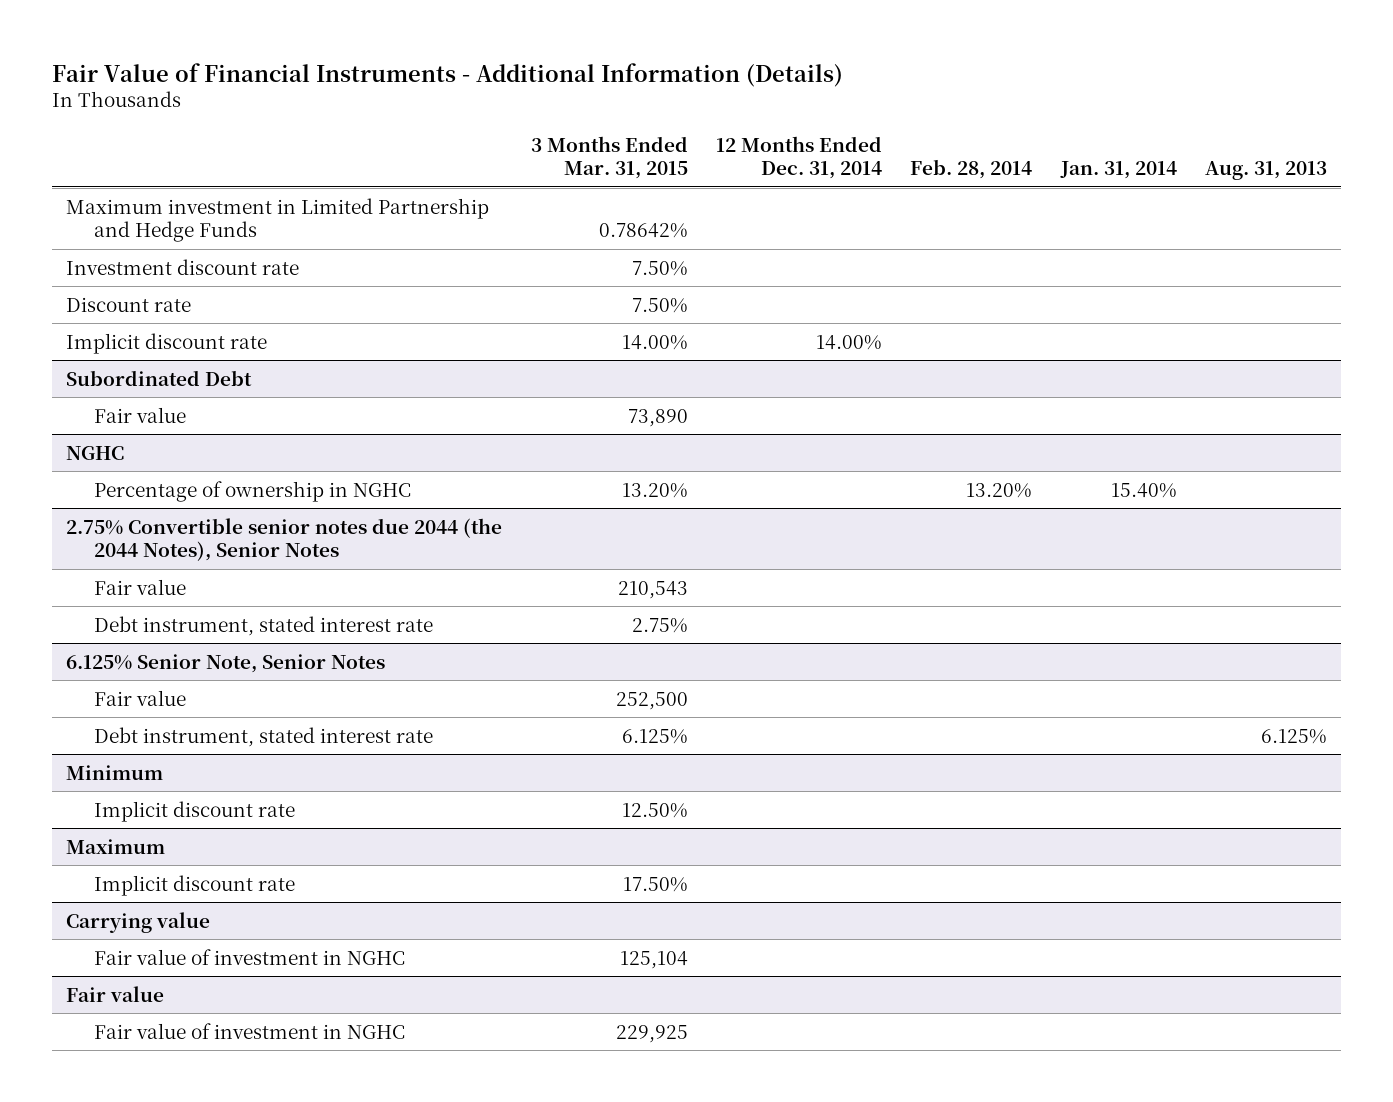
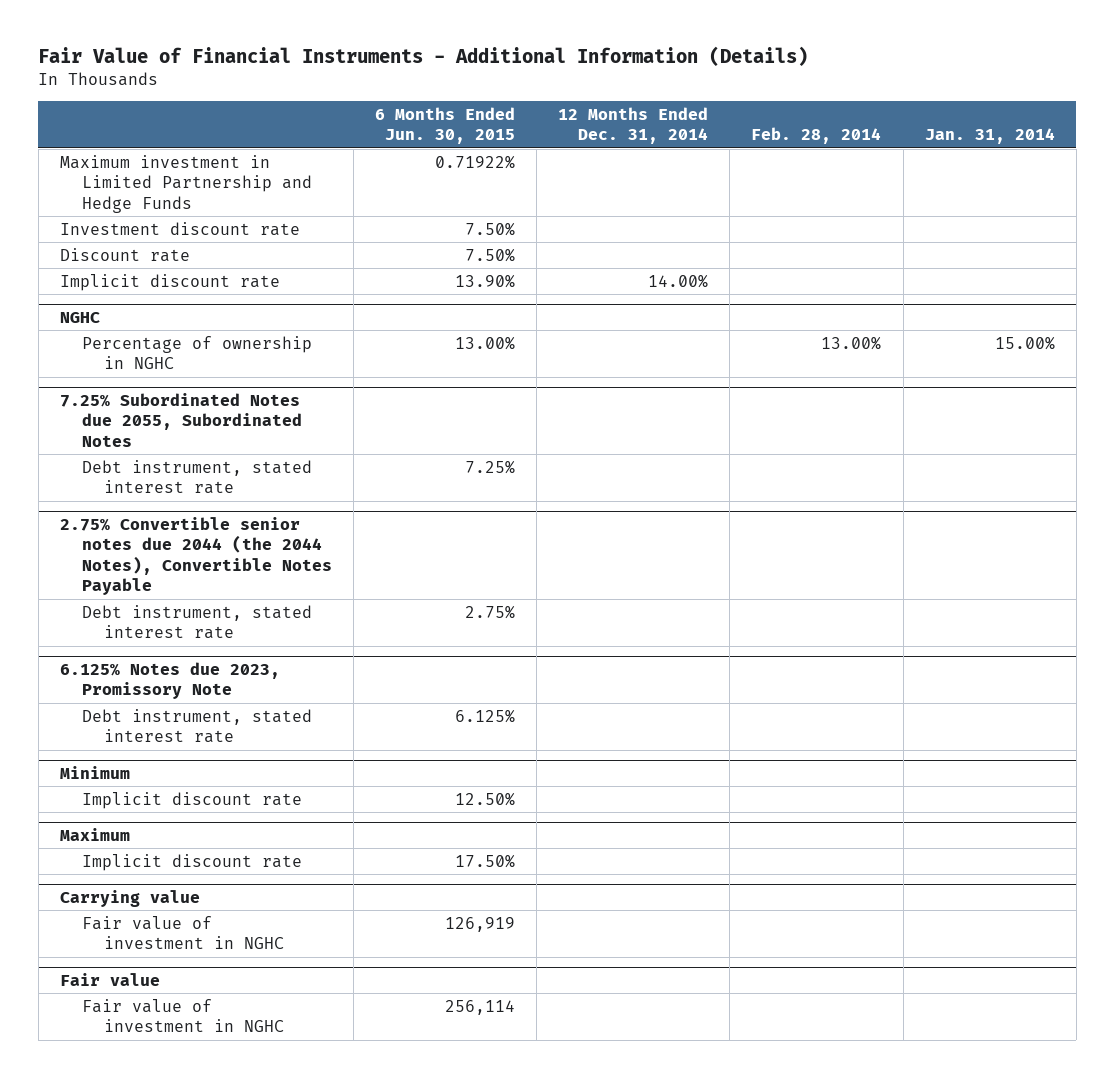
[530,135,688,180] 3 Months Ended Mar. 31, 2015 -> none
[1204,161,1327,181] Aug. 31, 2013 -> none
none -> [375,106,516,145] 6 Months Ended Jun. 30, 2015
[66,369,253,386] Subordinated Debt -> none
[94,406,187,423] Fair value -> none
[94,578,187,595] Fair value -> none
[966,482,1033,498] 13.20% -> [821,335,882,350] 13.00%
[1110,482,1177,498] 15.40% -> [994,335,1055,350] 15.00%
none -> [59,392,303,447] 7.25% Subordinated Notes due 2055, Subordinated Notes
none -> [82,459,313,495] Debt instrument, stated interest rate
[66,517,503,561] 2.75% Convertible senior notes due 2044 (the 2044 Notes), Senior Notes -> [59,516,333,596] 2.75% Convertible senior notes due 2044 (the 2044 Notes), Convertible Notes Payable
[94,689,187,706] Fair value -> none
[66,653,386,673] 6.125% Senior Note, Senior Notes -> [59,661,280,700] 6.125% Notes due 2023, Promissory Note

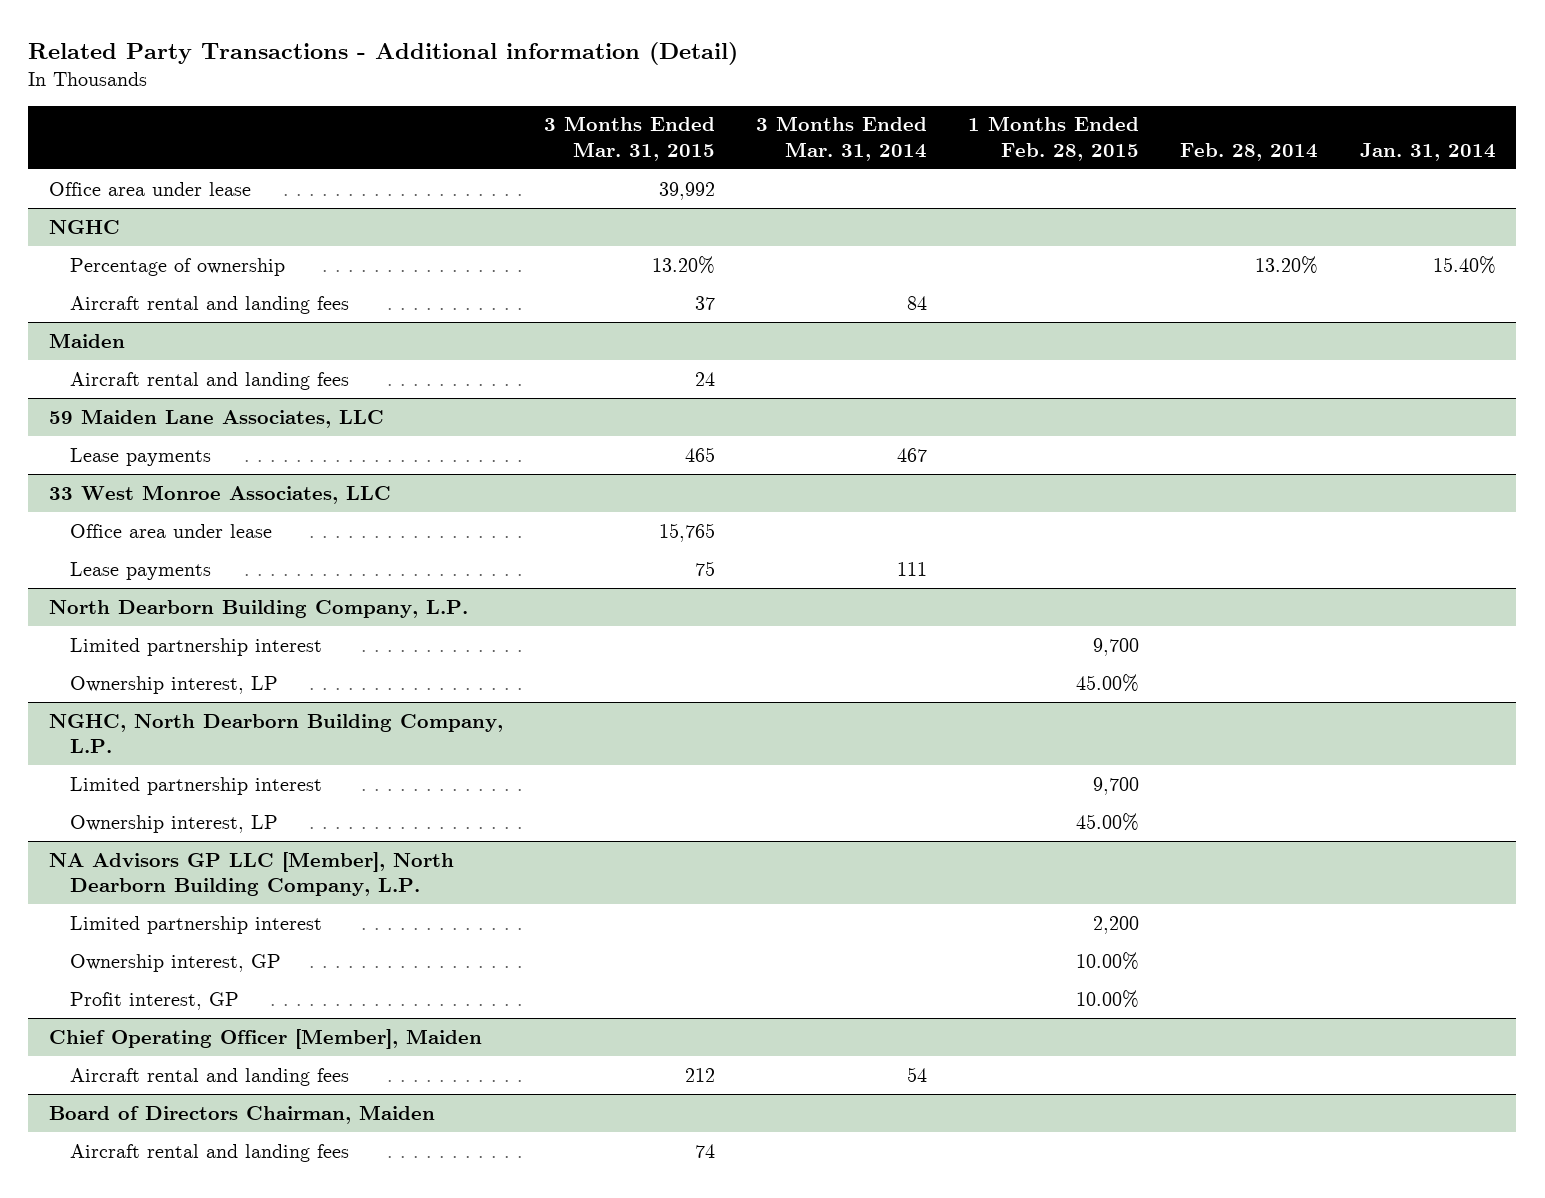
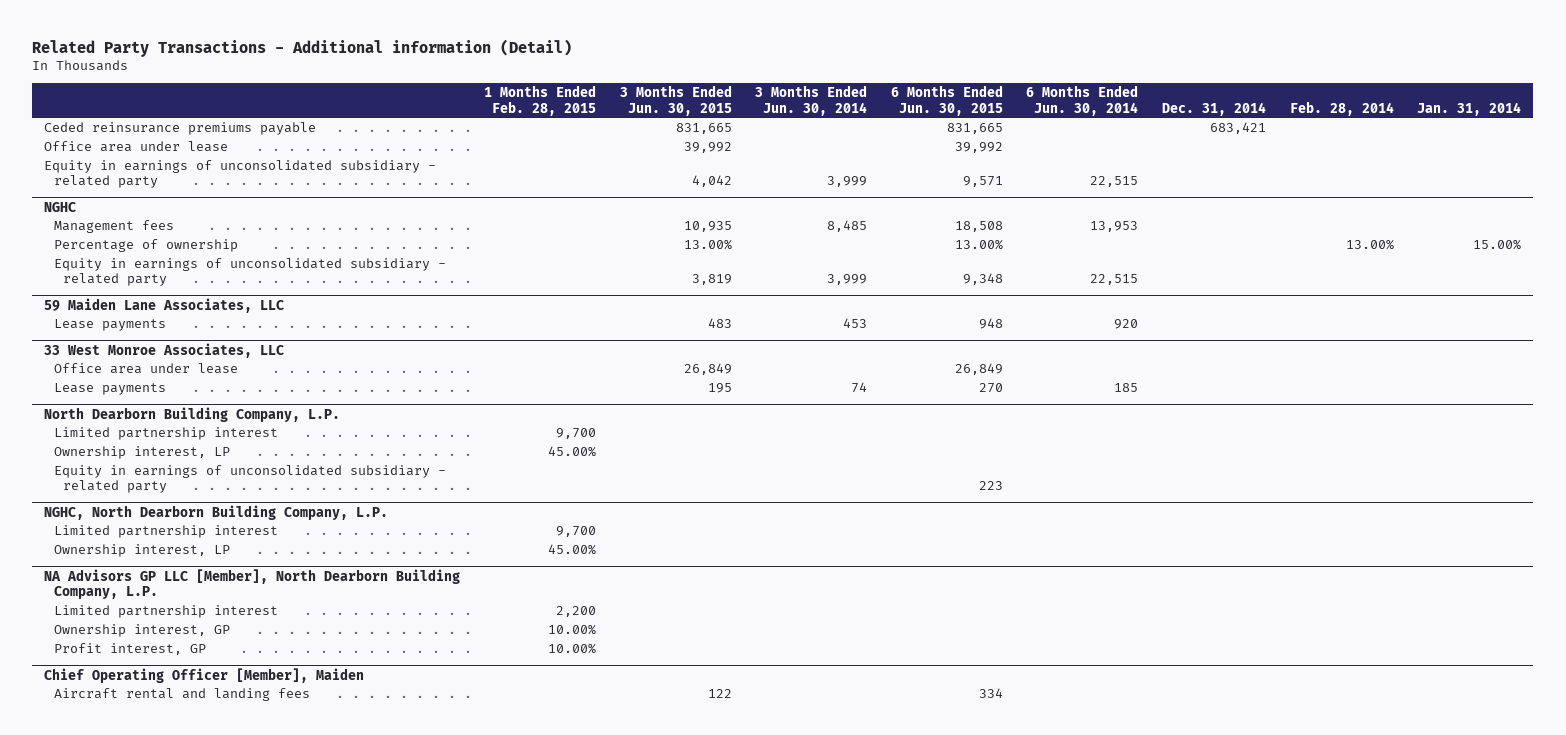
[544,116,716,161] 3 Months Ended Mar. 31, 2015 -> none
[756,116,928,161] 3 Months Ended Mar. 31, 2014 -> none
none -> [619,85,732,116] 3 Months Ended Jun. 30, 2015
none -> [755,85,868,116] 3 Months Ended Jun. 30, 2014
none -> [890,85,1003,116] 6 Months Ended Jun. 30, 2015
none -> [1026,85,1139,116] 6 Months Ended Jun. 30, 2014
none -> [1162,101,1267,116] Dec. 31, 2014
none -> [44,121,317,135] Ceded reinsurance premiums payable
none -> [44,159,437,189] Equity in earnings of unconsolidated subsidiary - related party
[69,295,349,314] Aircraft rental and landing fees -> none
[48,332,125,348] Maiden -> none
[69,371,349,390] Aircraft rental and landing fees -> none
none -> [53,219,174,233] Management fees
[1255,255,1319,274] 13.20% -> [1345,238,1394,250] 13.00%
[1432,255,1496,274] 15.40% -> [1473,238,1522,250] 15.00%
none -> [53,257,446,287] Equity in earnings of unconsolidated subsidiary - related party
none -> [53,464,446,494] Equity in earnings of unconsolidated subsidiary - related party
[48,1104,435,1124] Board of Directors Chairman, Maiden -> none
[69,1143,349,1162] Aircraft rental and landing fees -> none

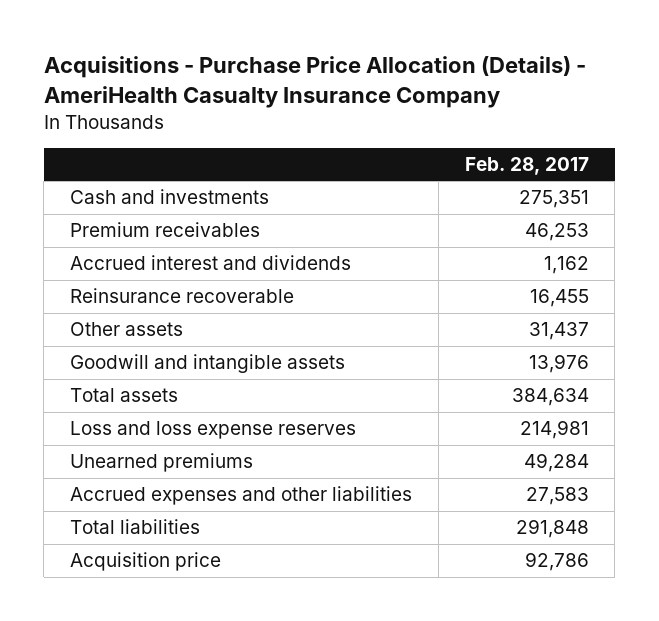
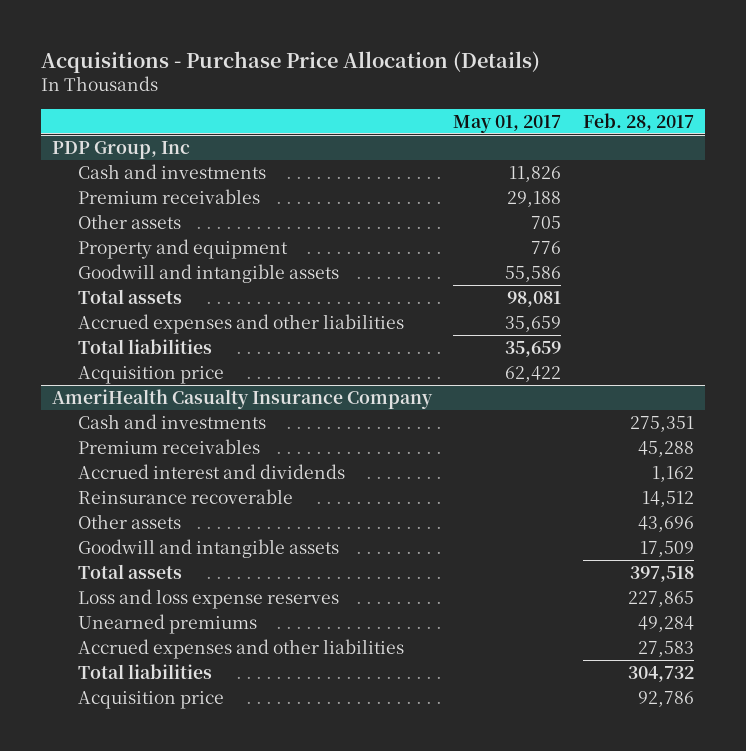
[43,56,586,108] Acquisitions - Purchase Price Allocation (Details) - AmeriHealth Casualty Insurance Company -> [40,50,540,73] Acquisitions - Purchase Price Allocation (Details)
none -> [453,114,562,133] May 01, 2017
none -> [51,140,190,159] PDP Group, Inc
none -> [77,163,266,179] Cash and investments
none -> [77,188,260,204] Premium receivables
none -> [77,213,181,229] Other assets
none -> [77,238,288,259] Property and equipment
none -> [77,263,339,283] Goodwill and intangible assets
none -> [77,288,182,304] Total assets
none -> [77,313,404,334] Accrued expenses and other liabilities
none -> [77,338,212,354] Total liabilities
none -> [77,365,224,384] Acquisition price
none -> [51,388,433,409] AmeriHealth Casualty Insurance Company
[524,223,589,242] 46,253 -> [637,440,694,457] 45,288
[529,289,589,308] 16,455 -> [641,490,694,507] 14,512
[528,322,589,341] 31,437 -> [637,515,694,532] 43,696
[528,354,589,374] 13,976 -> [639,540,694,557] 17,509
[511,388,589,407] 384,634 -> [629,565,694,582] 397,518
[519,420,589,440] 214,981 -> [627,590,694,607] 227,865
[515,519,589,539] 291,848 -> [627,665,694,682] 304,732

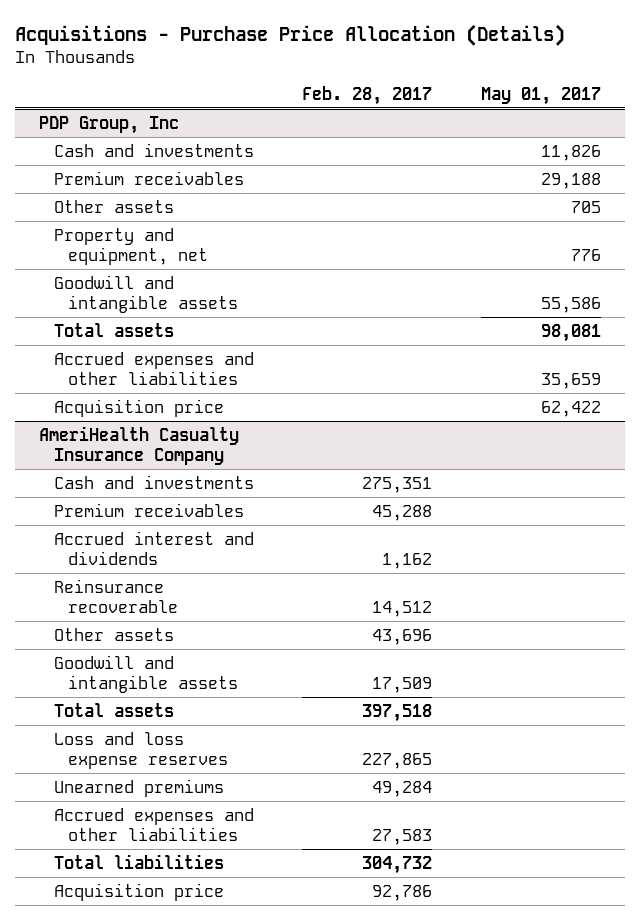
[77,238,288,259] Property and equipment -> [53,227,209,265] Property and equipment, net
[77,338,212,354] Total liabilities -> none

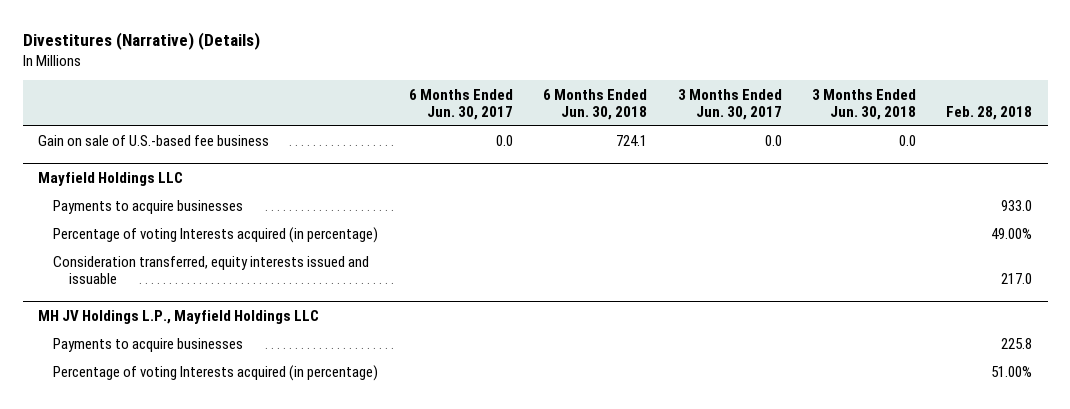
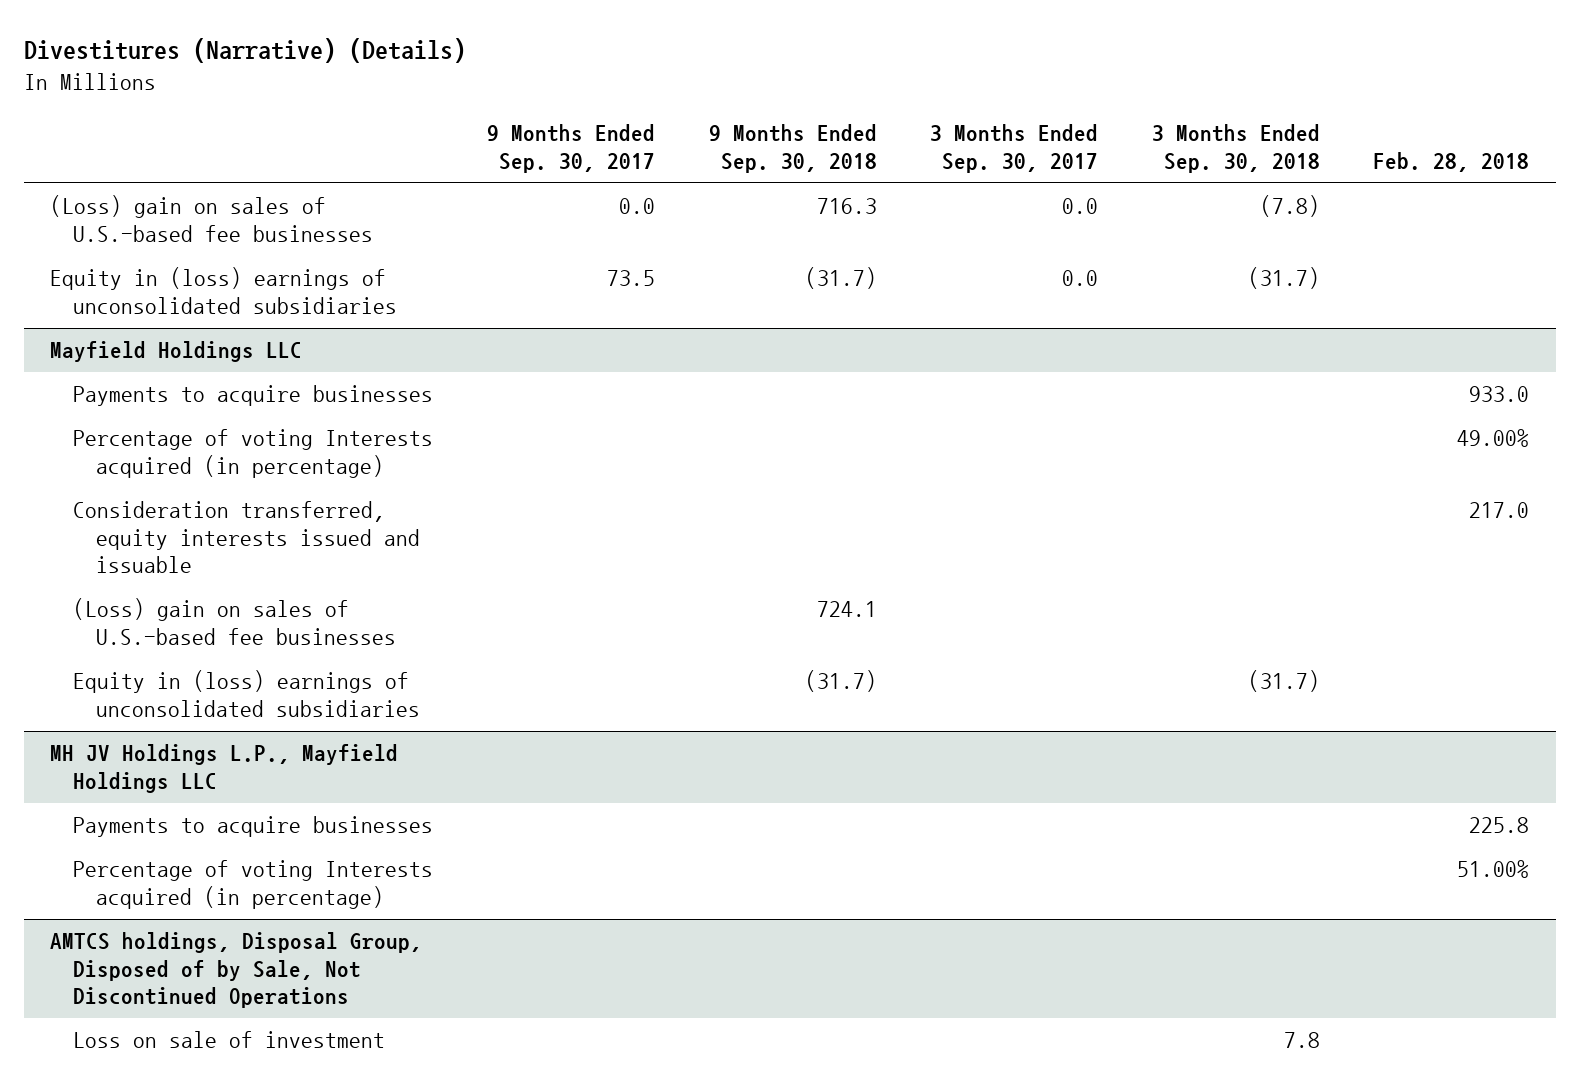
[408,88,513,120] 6 Months Ended Jun. 30, 2017 -> none
[543,88,648,120] 6 Months Ended Jun. 30, 2018 -> none
[677,88,782,120] 3 Months Ended Jun. 30, 2017 -> none
[812,88,917,120] 3 Months Ended Jun. 30, 2018 -> none
none -> [486,124,655,173] 9 Months Ended Sep. 30, 2017
none -> [708,124,877,173] 9 Months Ended Sep. 30, 2018
none -> [930,124,1099,173] 3 Months Ended Sep. 30, 2017
none -> [1151,124,1320,173] 3 Months Ended Sep. 30, 2018
[37,135,269,147] Gain on sale of U.S.-based fee business -> [50,195,374,242] (Loss) gain on sales of U.S.-based fee businesses
none -> [50,267,398,314] Equity in (loss) earnings of unconsolidated subsidiaries
none -> [73,598,397,645] (Loss) gain on sales of U.S.-based fee businesses
none -> [73,670,421,717] Equity in (loss) earnings of unconsolidated subsidiaries
none -> [50,932,423,1009] AMTCS holdings, Disposal Group, Disposed of by Sale, Not Discontinued Operations
none -> [73,1031,386,1049] Loss on sale of investment

